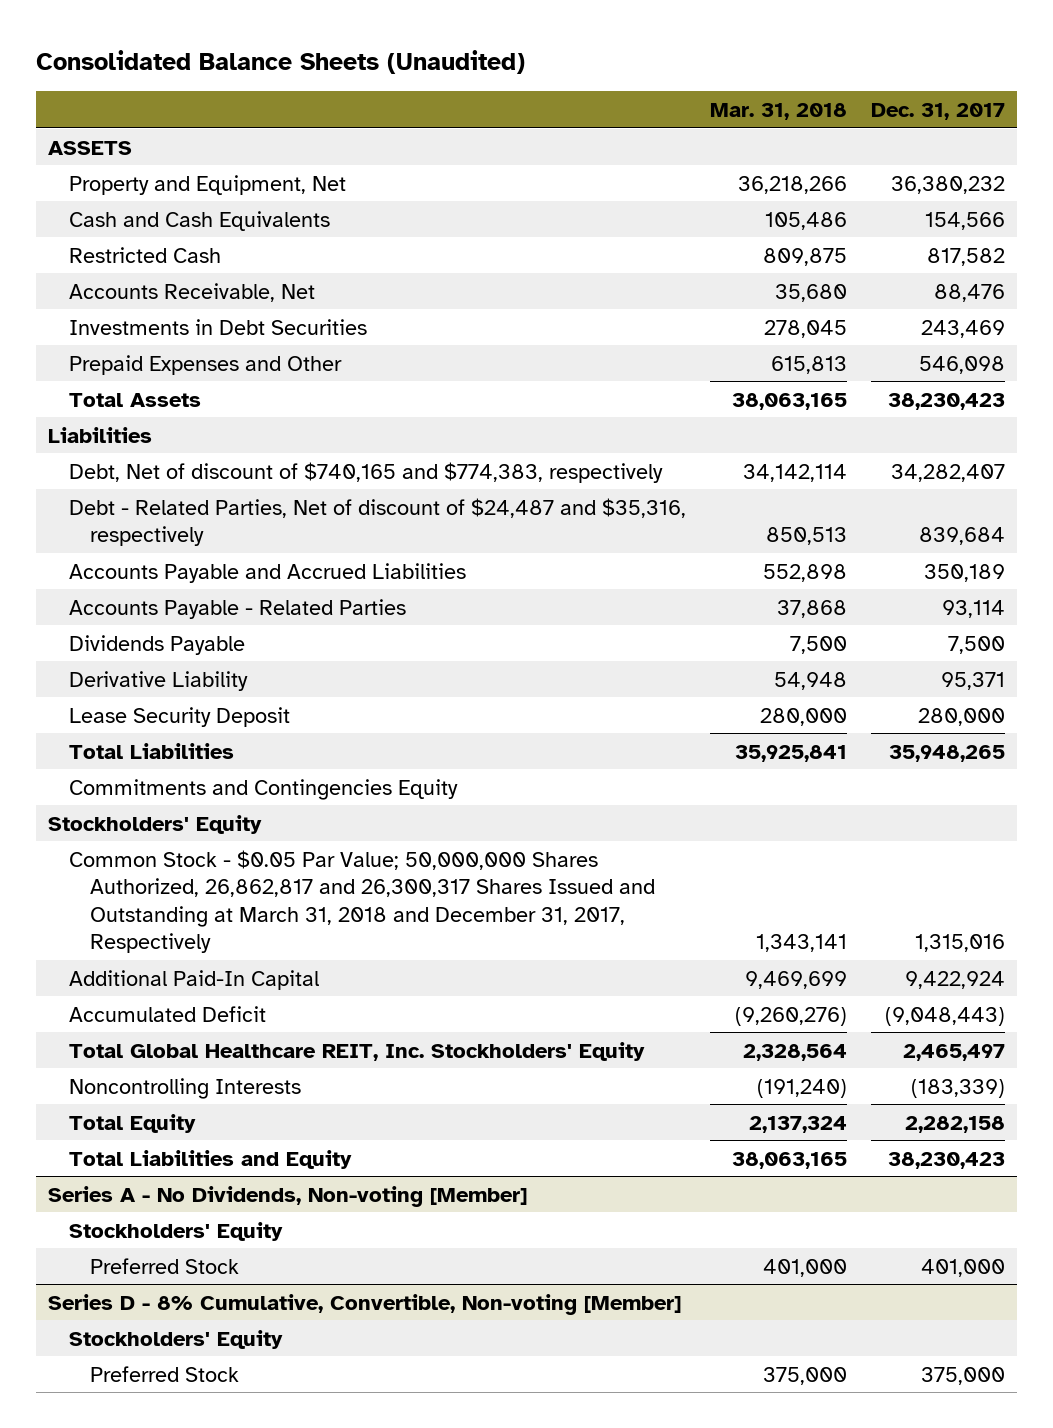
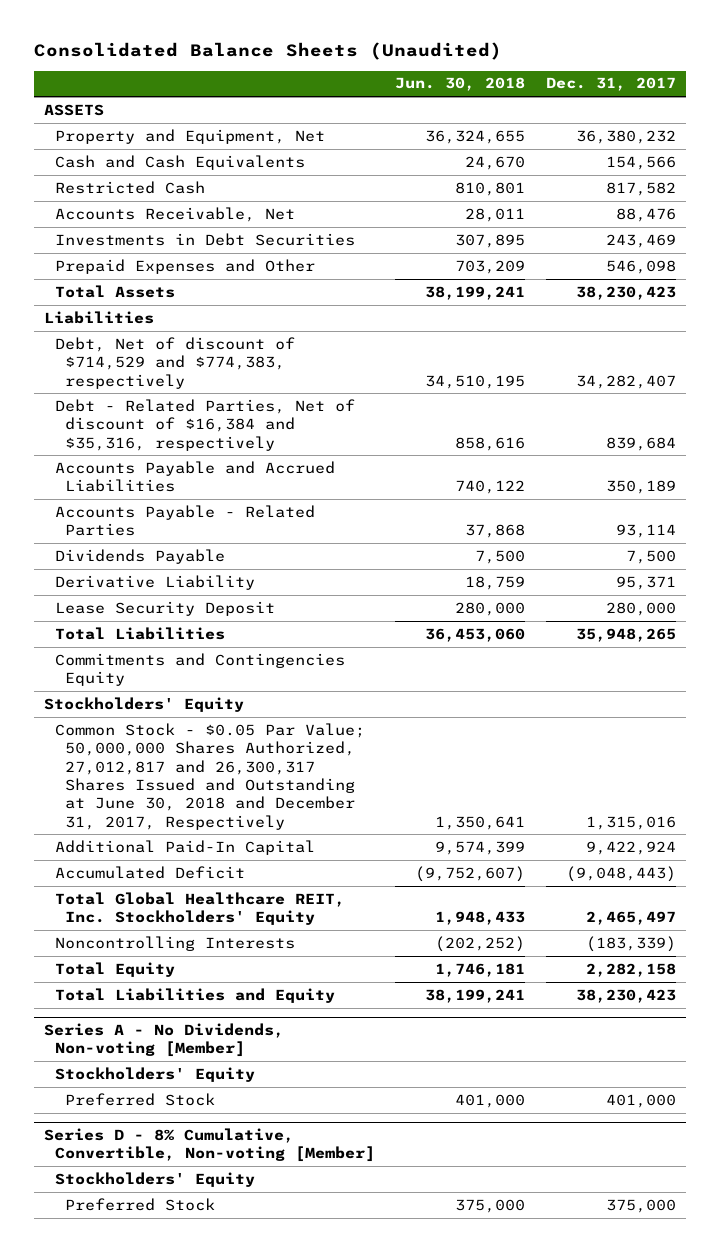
[710,102,848,120] Mar. 31, 2018 -> none
none -> [395,77,526,92] Jun. 30, 2018
[68,461,663,483] Debt, Net of discount of $740,165 and $774,383, respectively -> [54,336,295,389] Debt, Net of discount of $714,529 and $774,383, respectively
[68,497,686,547] Debt - Related Parties, Net of discount of $24,487 and $35,316, respectively -> [54,398,355,451] Debt - Related Parties, Net of discount of $16,384 and $35,316, respectively
[68,849,655,954] Common Stock - $0.05 Par Value; 50,000,000 Shares Authorized, 26,862,817 and 26,300,317 Shares Issued and Outstanding at March 31, 2018 and December 31, 2017, Respectively -> [54,722,365,830] Common Stock - $0.05 Par Value; 50,000,000 Shares Authorized, 27,012,817 and 26,300,317 Shares Issued and Outstanding at June 30, 2018 and December 31, 2017, Respectively

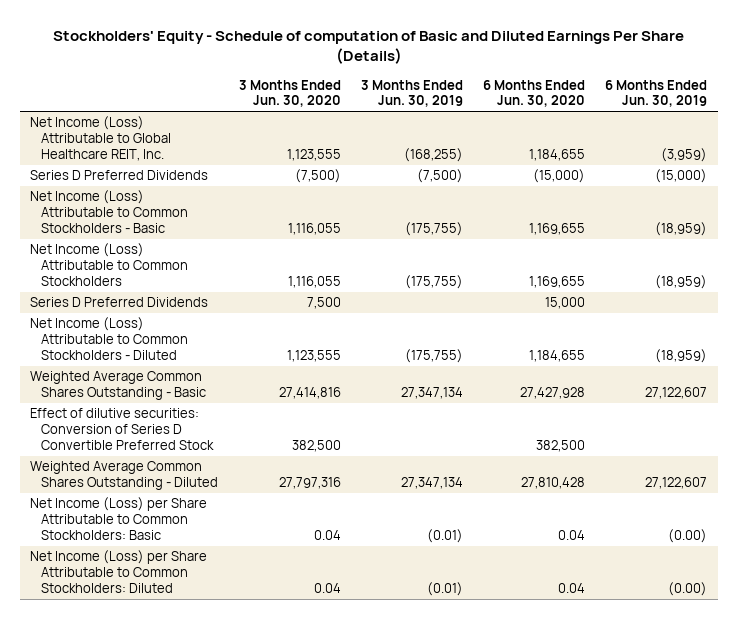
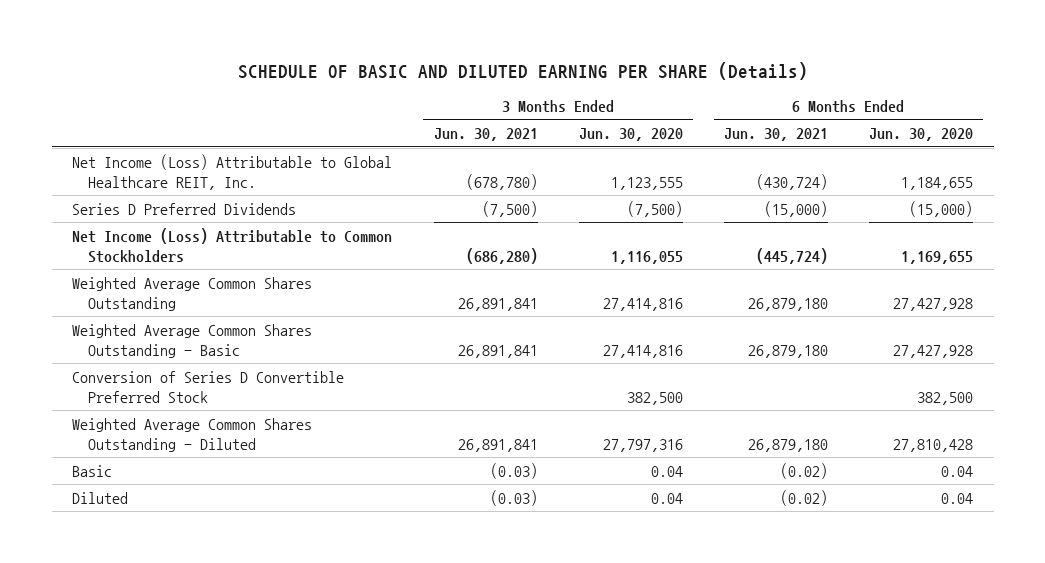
[52,30,684,65] Stockholders' Equity - Schedule of computation of Basic and Diluted Earnings Per Share (Details) -> [237,61,808,80] SCHEDULE OF BASIC AND DILUTED EARNING PER SHARE (Details)
[360,79,463,108] 3 Months Ended Jun. 30, 2019 -> none
[605,79,708,108] 6 Months Ended Jun. 30, 2019 -> none
none -> [433,128,538,142] Jun. 30, 2021
none -> [723,128,828,142] Jun. 30, 2021
[30,190,189,233] Net Income (Loss) Attributable to Common Stockholders - Basic -> none
[30,297,209,308] Series D Preferred Dividends -> none
[30,317,189,360] Net Income (Loss) Attributable to Common Stockholders - Diluted -> none
none -> [72,276,313,311] Weighted Average Common Shares Outstanding
[30,408,215,450] Effect of dilutive securities: Conversion of Series D Convertible Preferred Stock -> [72,370,345,403] Conversion of Series D Convertible Preferred Stock
[30,497,208,540] Net Income (Loss) per Share Attributable to Common Stockholders: Basic -> [72,464,113,477] Basic
[30,550,208,593] Net Income (Loss) per Share Attributable to Common Stockholders: Diluted -> [72,491,129,504] Diluted

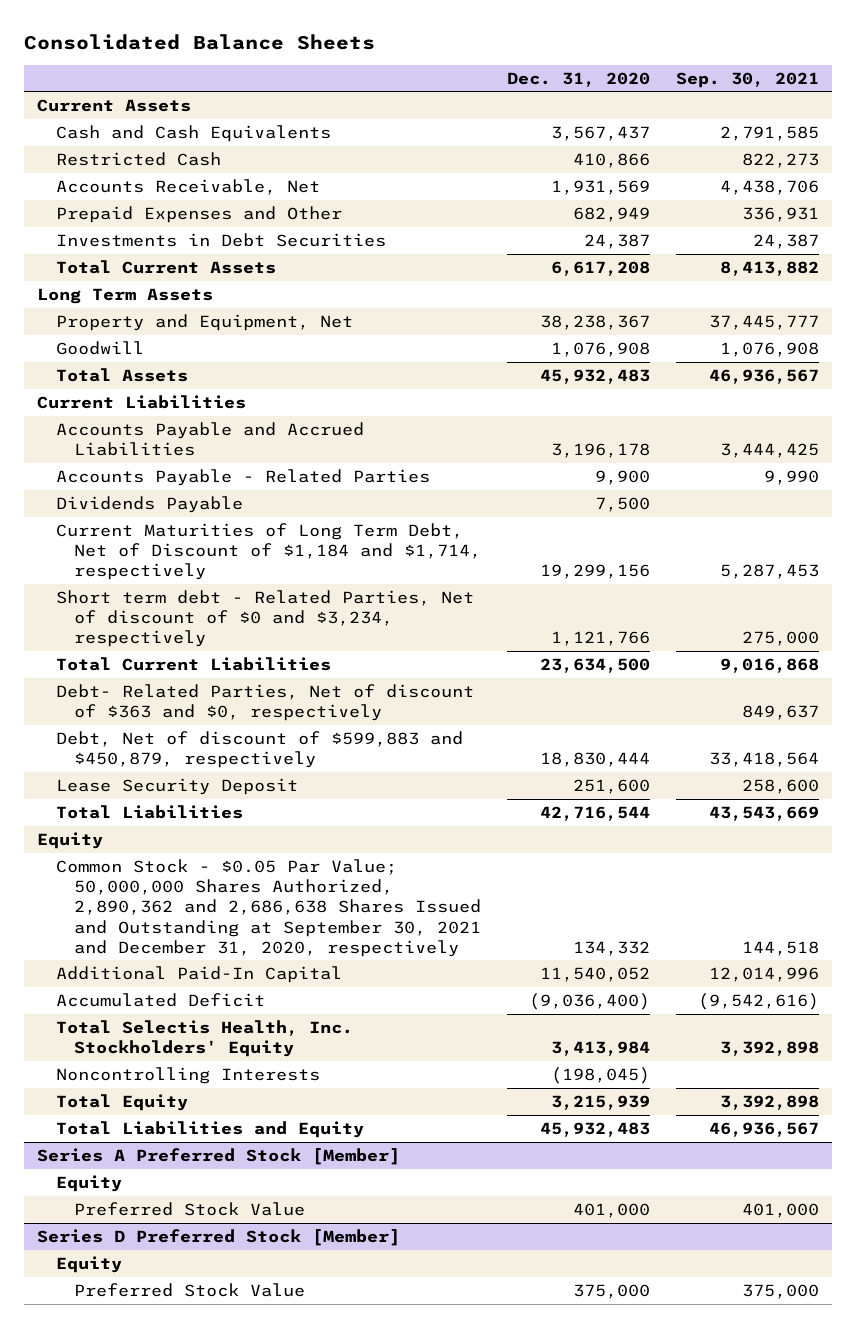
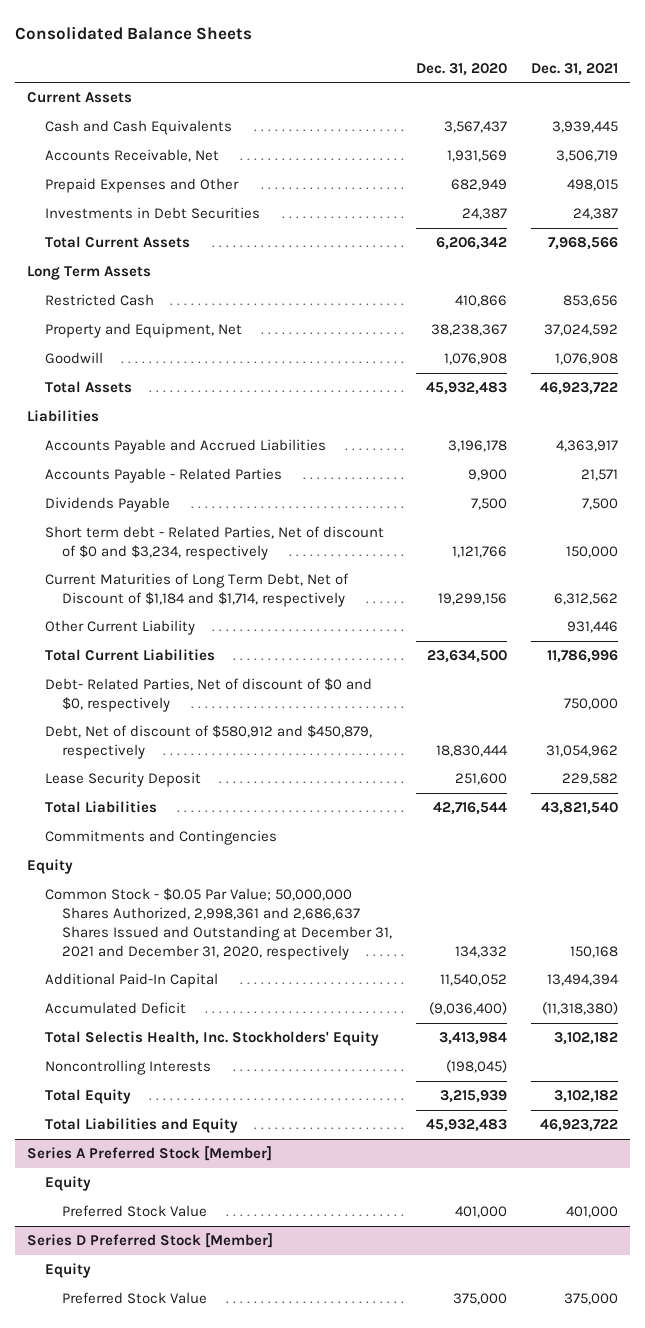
[676,71,820,88] Sep. 30, 2021 -> none
none -> [530,62,618,76] Dec. 31, 2021
[551,260,651,276] 6,617,208 -> [436,237,508,251] 6,206,342
[55,151,221,166] Restricted Cash -> [44,294,154,307] Restricted Cash
[36,394,246,409] Current Liabilities -> [27,410,100,423] Liabilities
[55,522,482,581] Current Maturities of Long Term Debt, Net of Discount of $1,184 and $1,714, respectively -> [44,573,349,607] Current Maturities of Long Term Debt, Net of Discount of $1,184 and $1,714, respectively
none -> [44,620,195,636] Other Current Liability
[55,683,474,722] Debt- Related Parties, Net of discount of $363 and $0, respectively -> [44,678,372,712] Debt- Related Parties, Net of discount of $0 and $0, respectively
[55,730,463,769] Debt, Net of discount of $599,883 and $450,879, respectively -> [44,725,372,759] Debt, Net of discount of $580,912 and $450,879, respectively
none -> [44,830,277,846] Commitments and Contingencies
[55,858,482,957] Common Stock - $0.05 Par Value; 50,000,000 Shares Authorized, 2,890,362 and 2,686,638 Shares Issued and Outstanding at September 30, 2021 and December 31, 2020, respectively -> [44,888,393,960] Common Stock - $0.05 Par Value; 50,000,000 Shares Authorized, 2,998,361 and 2,686,637 Shares Issued and Outstanding at December 31, 2021 and December 31, 2020, respectively

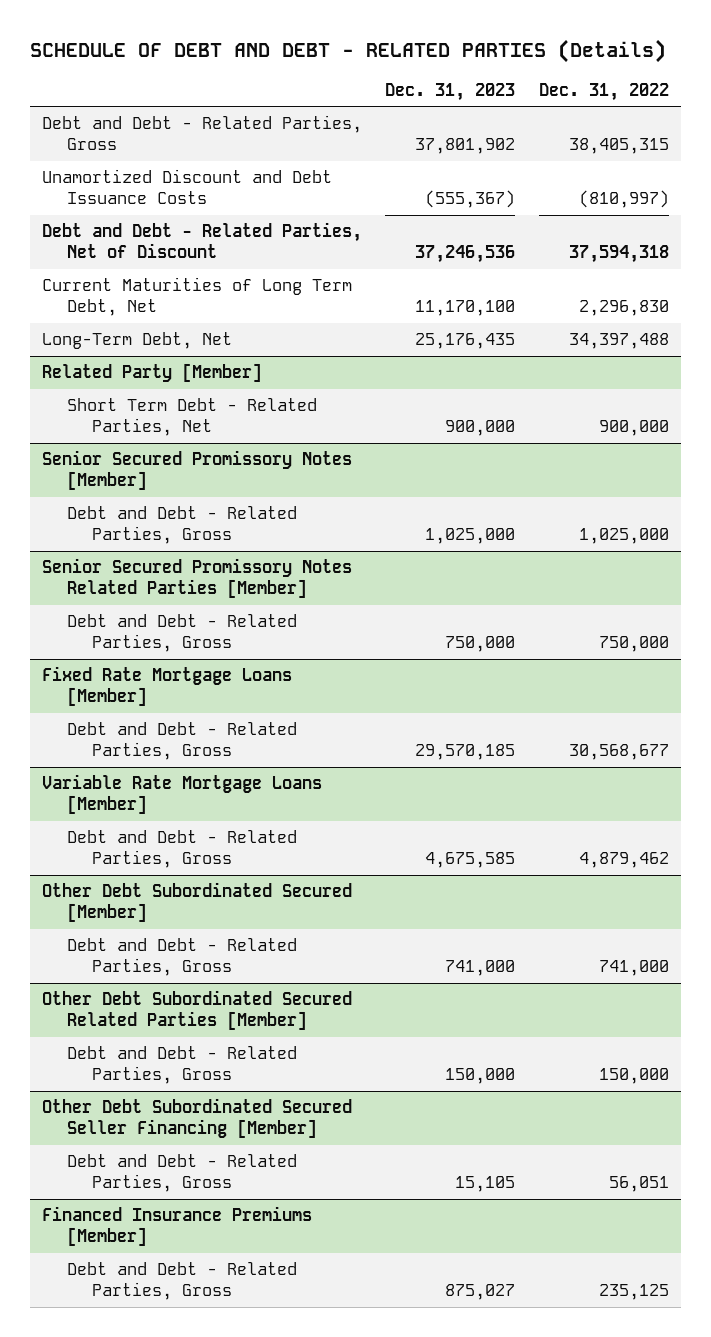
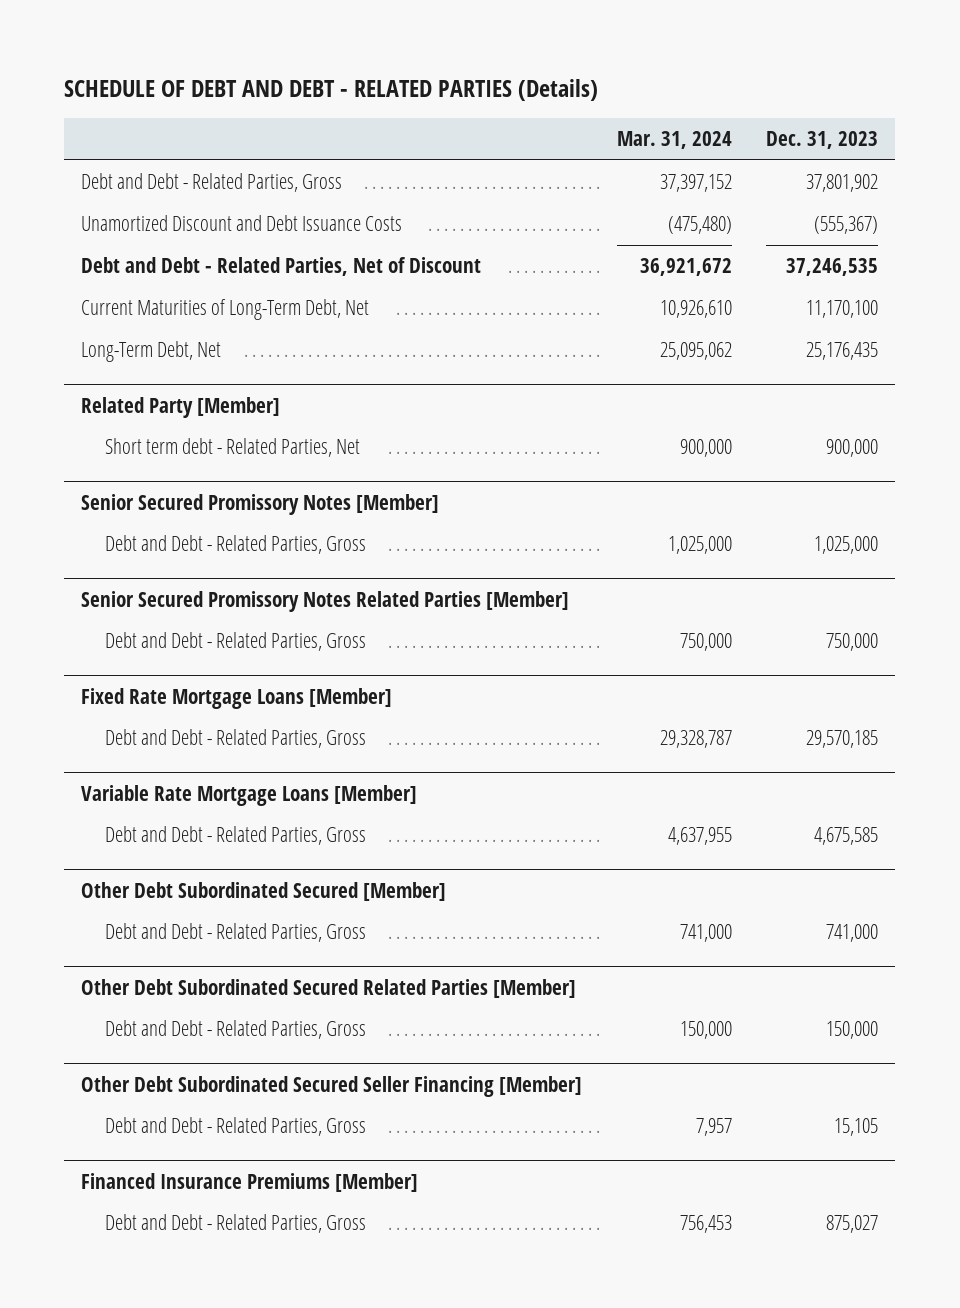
[538,82,669,101] Dec. 31, 2022 -> none
none -> [616,131,732,150] Mar. 31, 2024
[415,245,516,264] 37,246,536 -> [786,258,879,277] 37,246,535
[41,277,352,317] Current Maturities of Long Term Debt, Net -> [81,299,370,321] Current Maturities of Long-Term Debt, Net
[66,398,317,437] Short Term Debt - Related Parties, Net -> [104,438,360,458] Short term debt - Related Parties, Net

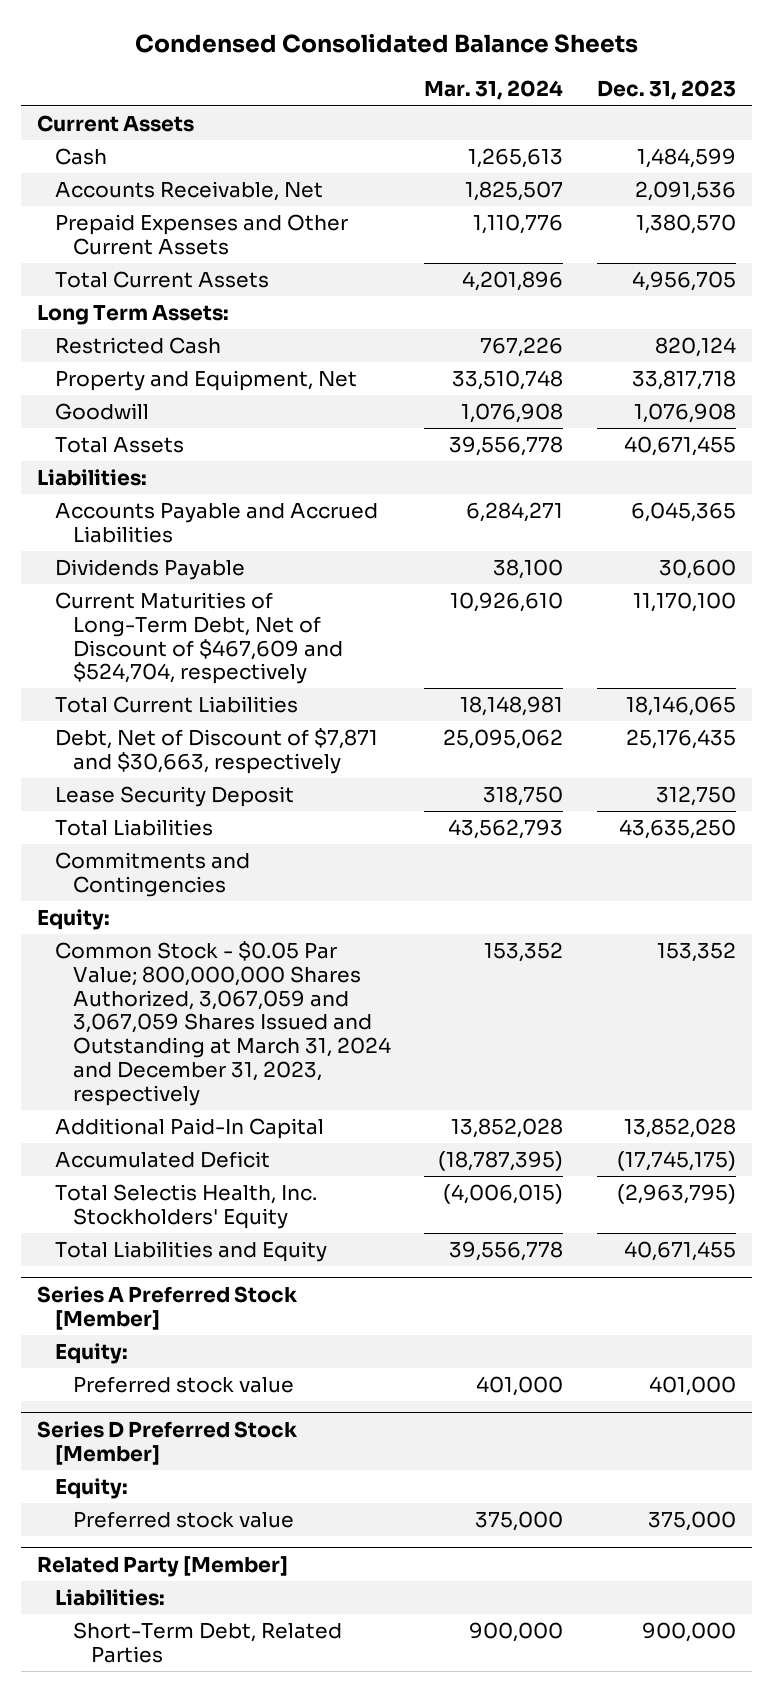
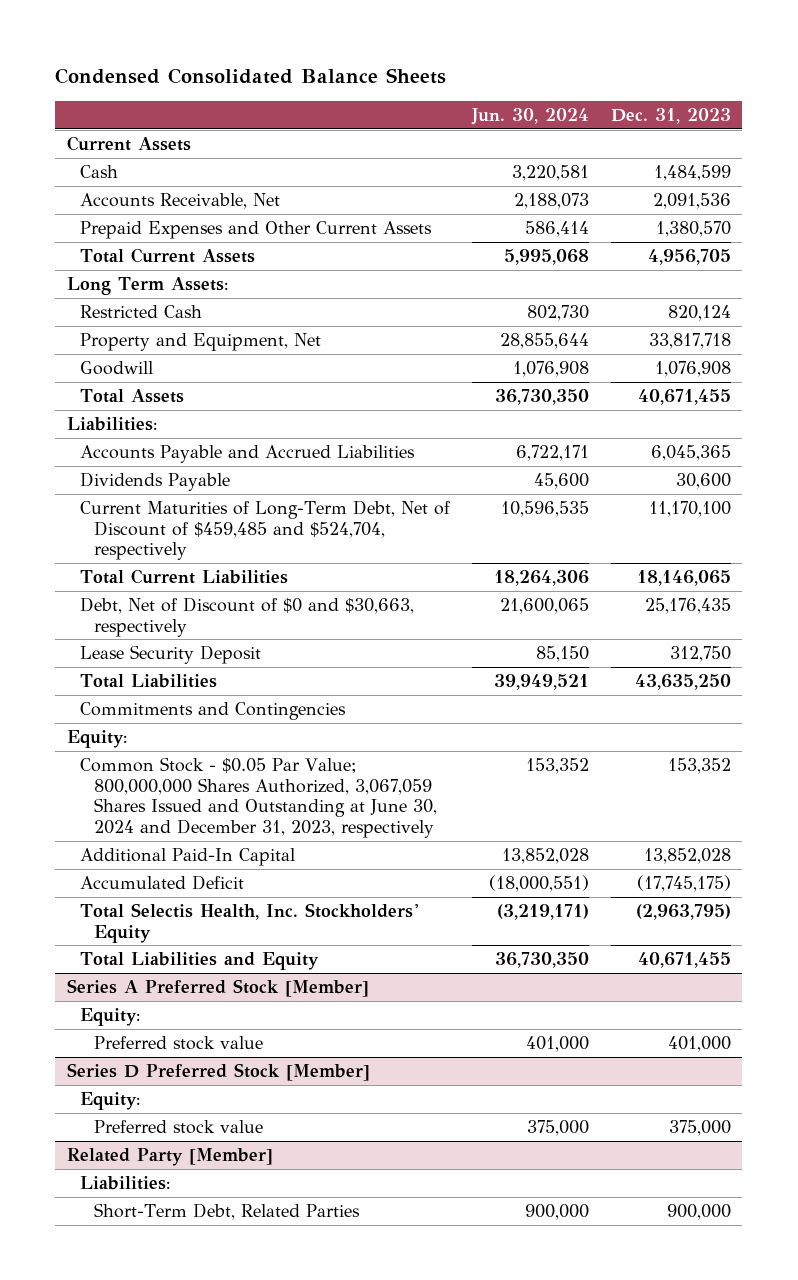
[424,80,564,101] Mar. 31, 2024 -> none
none -> [471,108,590,126] Jun. 30, 2024
[55,591,343,685] Current Maturities of Long-Term Debt, Net of Discount of $467,609 and $524,704, respectively -> [80,500,452,561] Current Maturities of Long-Term Debt, Net of Discount of $459,485 and $524,704, respectively
[55,727,379,774] Debt, Net of Discount of $7,871 and $30,663, respectively -> [80,597,415,637] Debt, Net of Discount of $0 and $30,663, respectively
[55,940,391,1106] Common Stock - $0.05 Par Value; 800,000,000 Shares Authorized, 3,067,059 and 3,067,059 Shares Issued and Outstanding at March 31, 2024 and December 31, 2023, respectively -> [80,757,437,838] Common Stock - $0.05 Par Value; 800,000,000 Shares Authorized, 3,067,059 Shares Issued and Outstanding at June 30, 2024 and December 31, 2023, respectively

